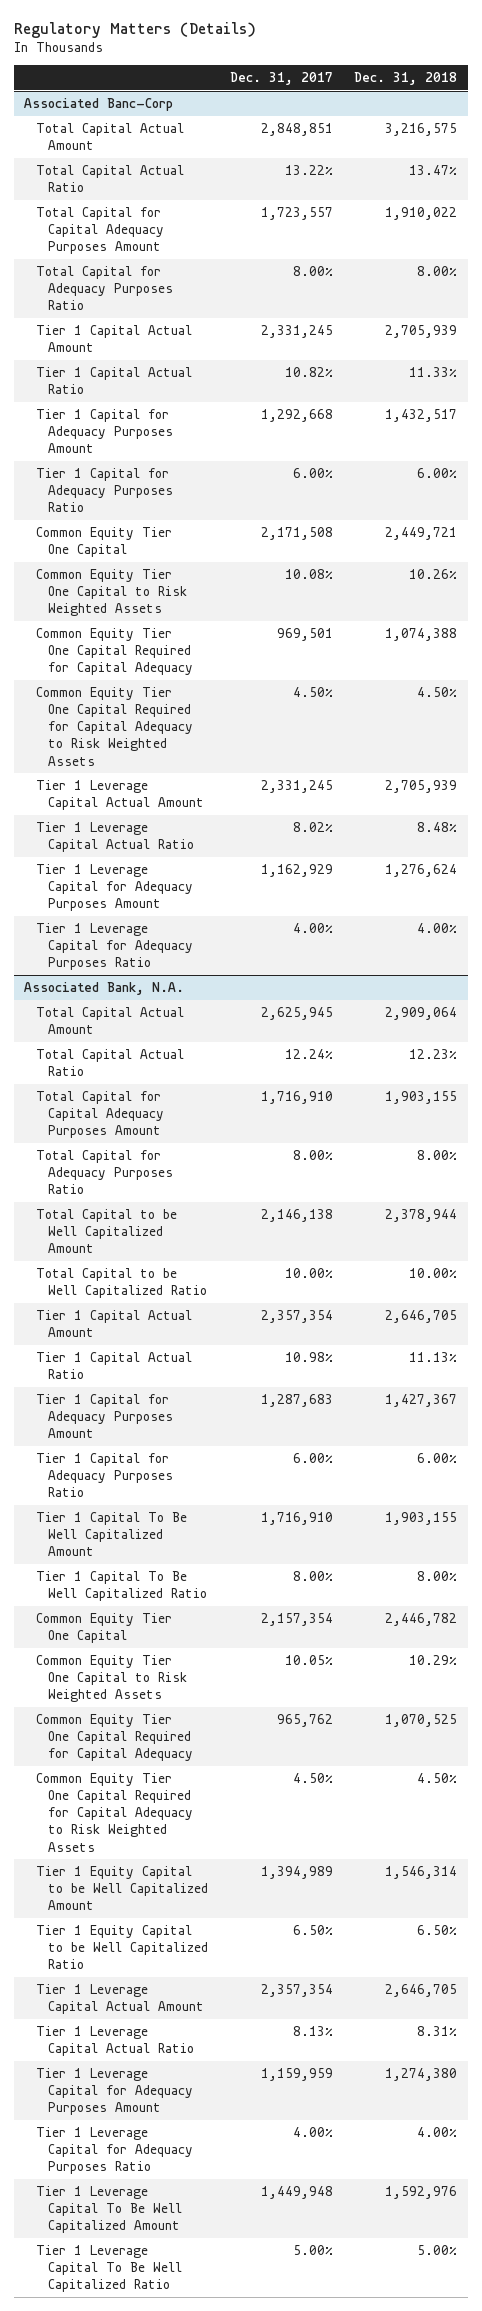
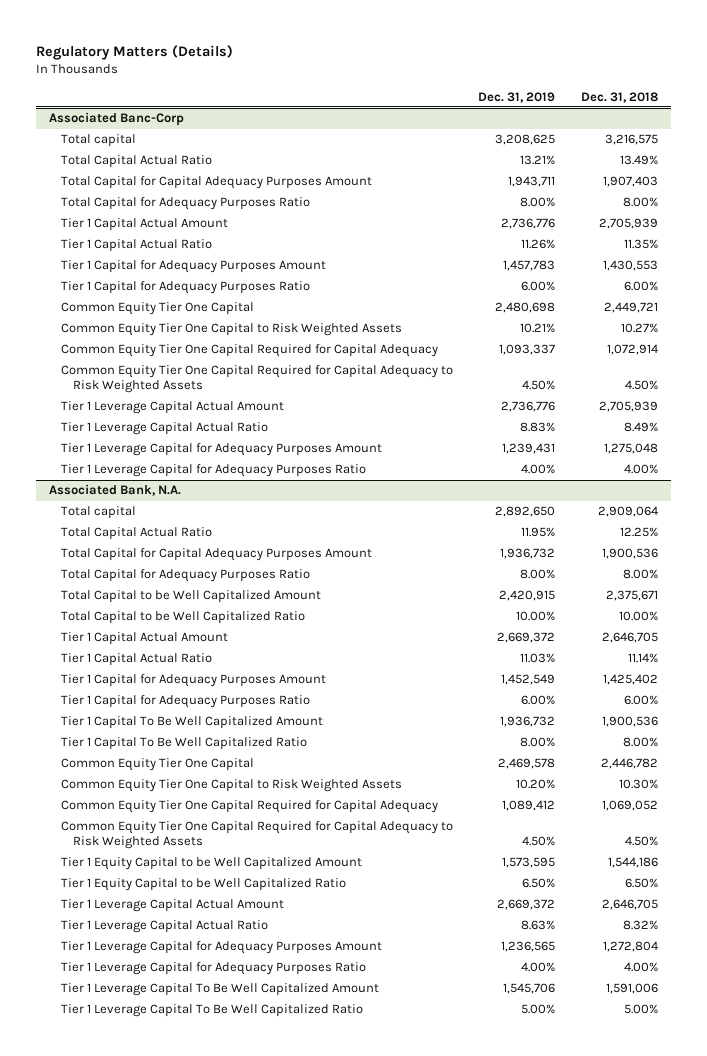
[229,72,333,86] Dec. 31, 2017 -> none
none -> [478,91,556,103] Dec. 31, 2019
[36,122,185,151] Total Capital Actual Amount -> [60,134,136,148] Total capital
[409,164,458,175] 13.47% -> [620,155,659,166] 13.49%
[385,206,458,220] 1,910,022 -> [603,176,659,188] 1,907,403
[409,366,458,377] 11.33% -> [624,239,659,250] 11.35%
[385,408,458,422] 1,432,517 -> [603,260,659,272] 1,430,553
[409,568,458,579] 10.26% -> [621,323,659,334] 10.27%
[385,627,458,641] 1,074,388 -> [607,344,659,356] 1,072,914
[417,821,458,832] 8.48% -> [624,422,659,433] 8.49%
[385,863,458,877] 1,276,624 -> [604,443,659,455] 1,275,048
[36,1006,185,1035] Total Capital Actual Amount -> [60,506,136,520] Total capital
[409,1048,458,1059] 12.23% -> [620,527,659,538] 12.25%
[385,1090,458,1104] 1,903,155 -> [602,548,659,560] 1,900,536
[385,1208,458,1222] 2,378,944 -> [606,590,659,602] 2,375,671
[409,1351,458,1362] 11.13% -> [628,653,659,664] 11.14%
[385,1393,458,1407] 1,427,367 -> [603,674,659,686] 1,425,402
[385,1511,458,1525] 1,903,155 -> [602,716,659,728] 1,900,536
[409,1654,458,1665] 10.29% -> [619,779,659,790] 10.30%
[385,1713,458,1727] 1,070,525 -> [602,800,659,812] 1,069,052
[385,1865,458,1879] 1,546,314 -> [608,857,659,869] 1,544,186
[417,2025,458,2036] 8.31% -> [623,920,659,931] 8.32%
[385,2067,458,2081] 1,274,380 -> [603,941,659,953] 1,272,804
[385,2185,458,2199] 1,592,976 -> [606,983,659,995] 1,591,006

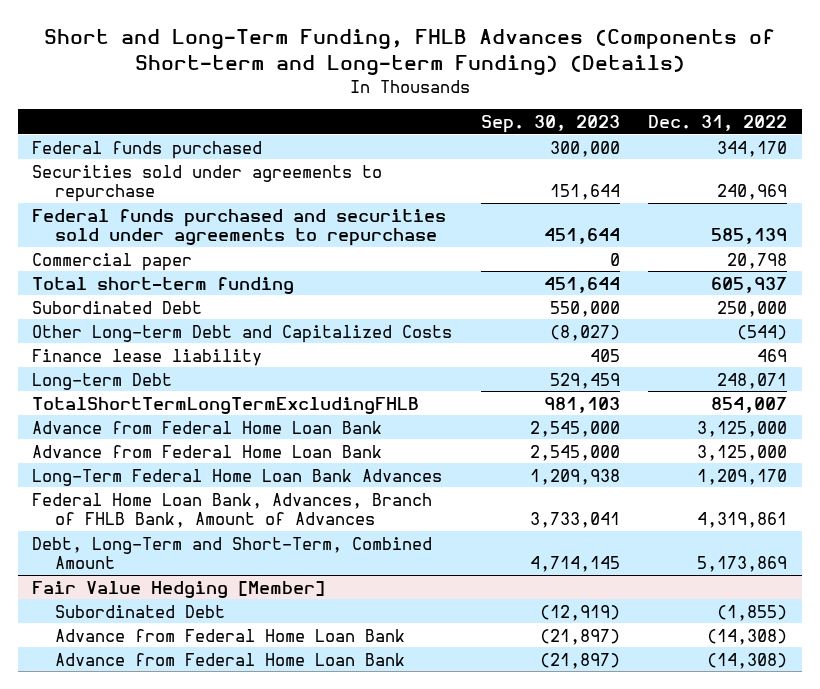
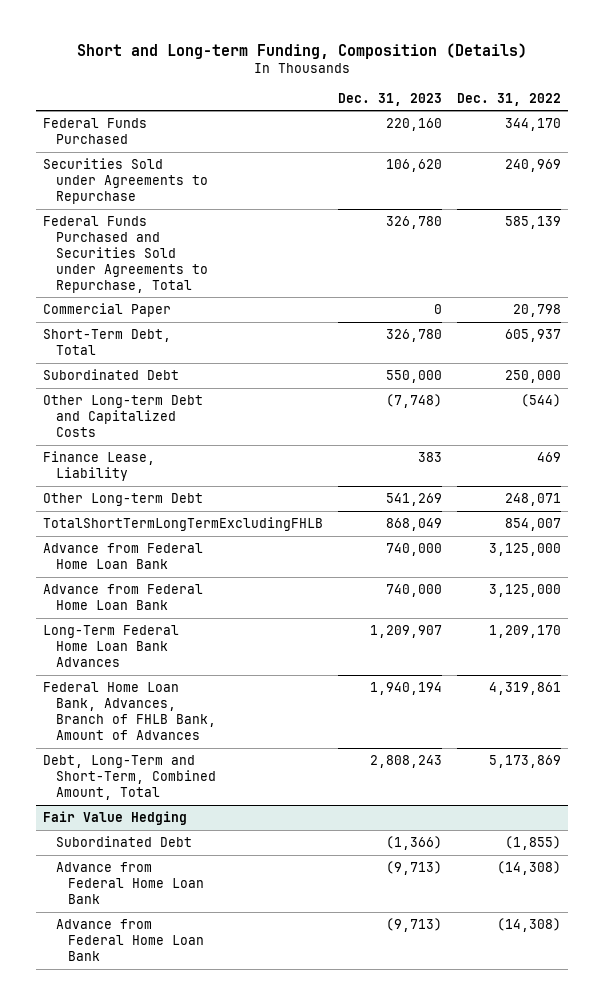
[43,29,775,75] Short and Long-Term Funding, FHLB Advances (Components of Short-term and Long-term Funding) (Details) -> [77,42,528,59] Short and Long-term Funding, Composition (Details)
[480,114,620,133] Sep. 30, 2023 -> none
none -> [338,92,443,106] Dec. 31, 2023
[32,140,263,159] Federal funds purchased -> [43,118,148,144] Federal Funds Purchased
[32,164,383,203] Securities sold under agreements to repurchase -> [43,158,208,204] Securities Sold under Agreements to Repurchase
[32,208,447,247] Federal funds purchased and securities sold under agreements to repurchase -> [43,216,208,293] Federal Funds Purchased and Securities Sold under Agreements to Repurchase, Total
[32,252,193,271] Commercial paper -> [43,303,172,318] Commercial Paper
[32,276,295,294] Total short-term funding -> [43,329,172,355] Short-Term Debt, Total
[32,348,263,366] Finance lease liability -> [43,451,156,481] Finance Lease, Liability
[32,372,173,390] Long-term Debt -> [43,493,204,507] Other Long-term Debt
[32,536,433,570] Debt, Long-Term and Short-Term, Combined Amount -> [43,755,216,800] Debt, Long-Term and Short-Term, Combined Amount, Total
[32,580,326,598] Fair Value Hedging [Member] -> [43,811,188,826] Fair Value Hedging

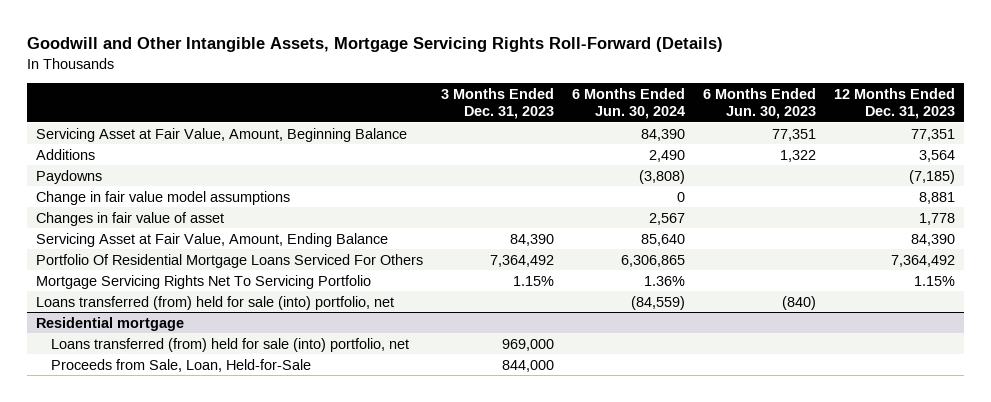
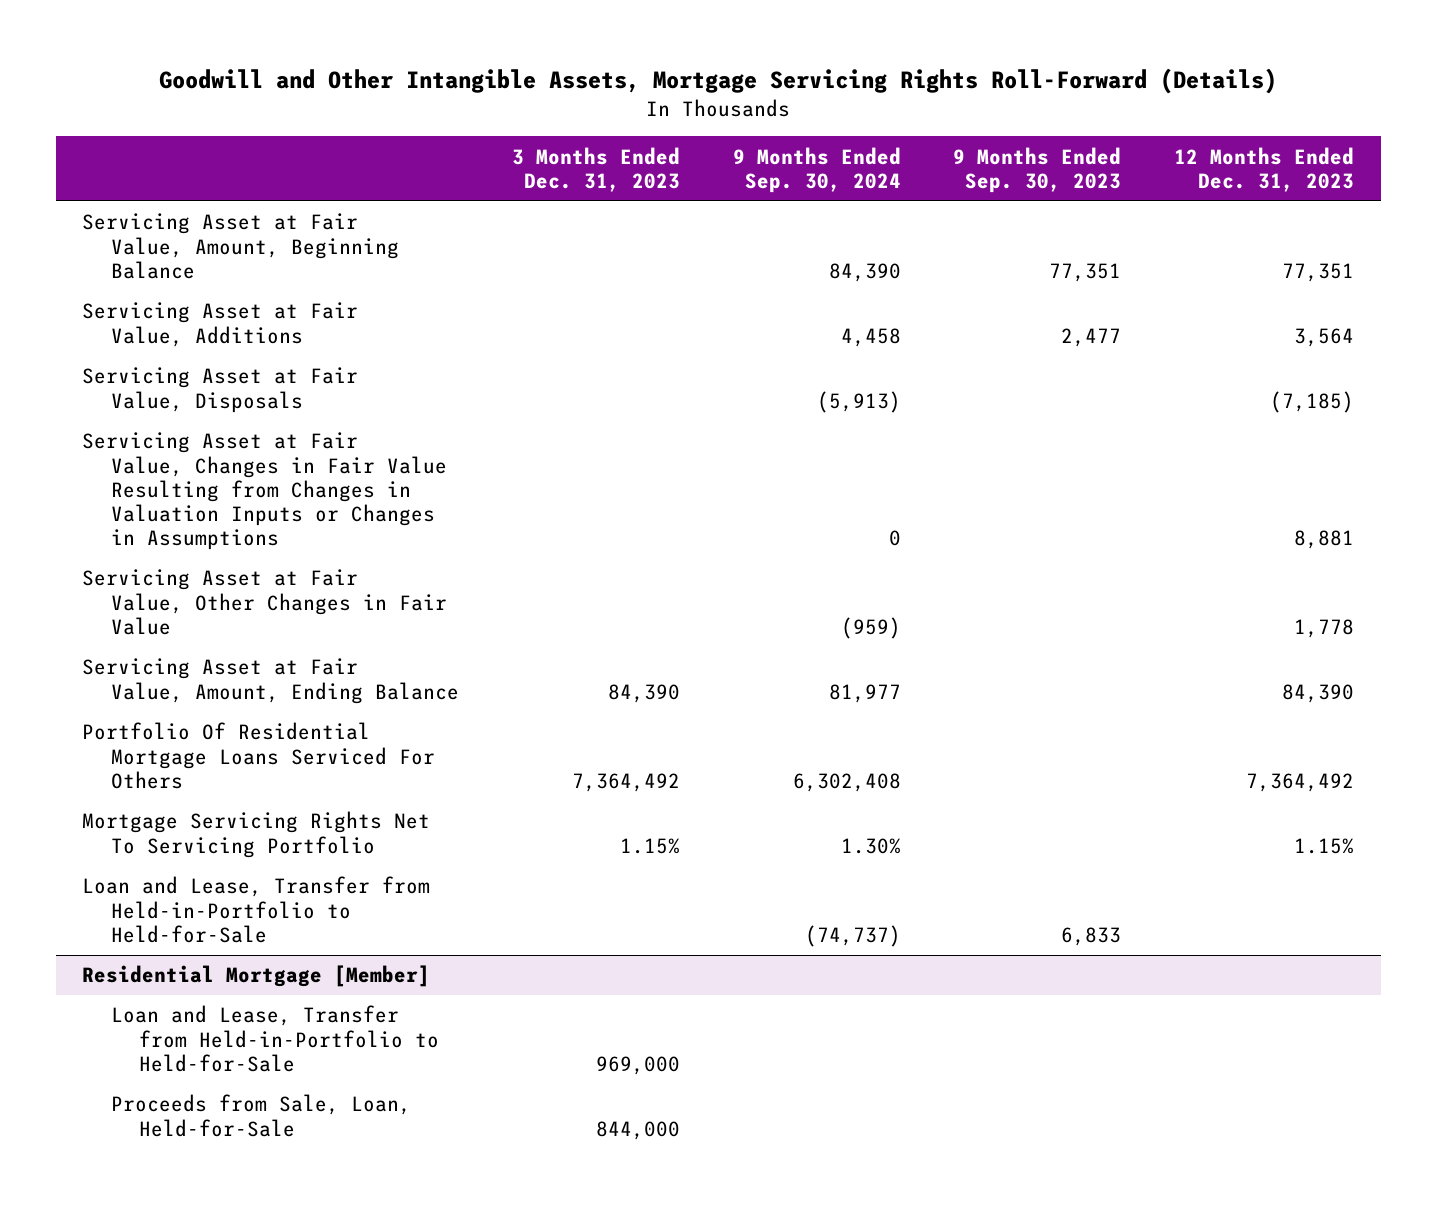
[571,87,685,119] 6 Months Ended Jun. 30, 2024 -> none
[702,87,816,119] 6 Months Ended Jun. 30, 2023 -> none
none -> [732,146,901,193] 9 Months Ended Sep. 30, 2024
none -> [953,146,1122,193] 9 Months Ended Sep. 30, 2023
[36,148,96,160] Additions -> [82,302,359,347] Servicing Asset at Fair Value, Additions
[36,169,103,184] Paydowns -> [82,367,359,413] Servicing Asset at Fair Value, Disposals
[36,190,291,205] Change in fair value model assumptions -> [82,432,447,551] Servicing Asset at Fair Value, Changes in Fair Value Resulting from Changes in Valuation Inputs or Changes in Assumptions
[36,211,225,226] Changes in fair value of asset -> [82,569,447,635] Servicing Asset at Fair Value, Other Changes in Fair Value
[36,295,395,310] Loans transferred (from) held for sale (into) portfolio, net -> [82,876,431,943] Loan and Lease, Transfer from Held-in-Portfolio to Held-for-Sale
[36,316,185,331] Residential mortgage -> [82,965,431,988] Residential Mortgage [Member]
[50,337,409,352] Loans transferred (from) held for sale (into) portfolio, net -> [110,1005,440,1072] Loan and Lease, Transfer from Held-in-Portfolio to Held-for-Sale

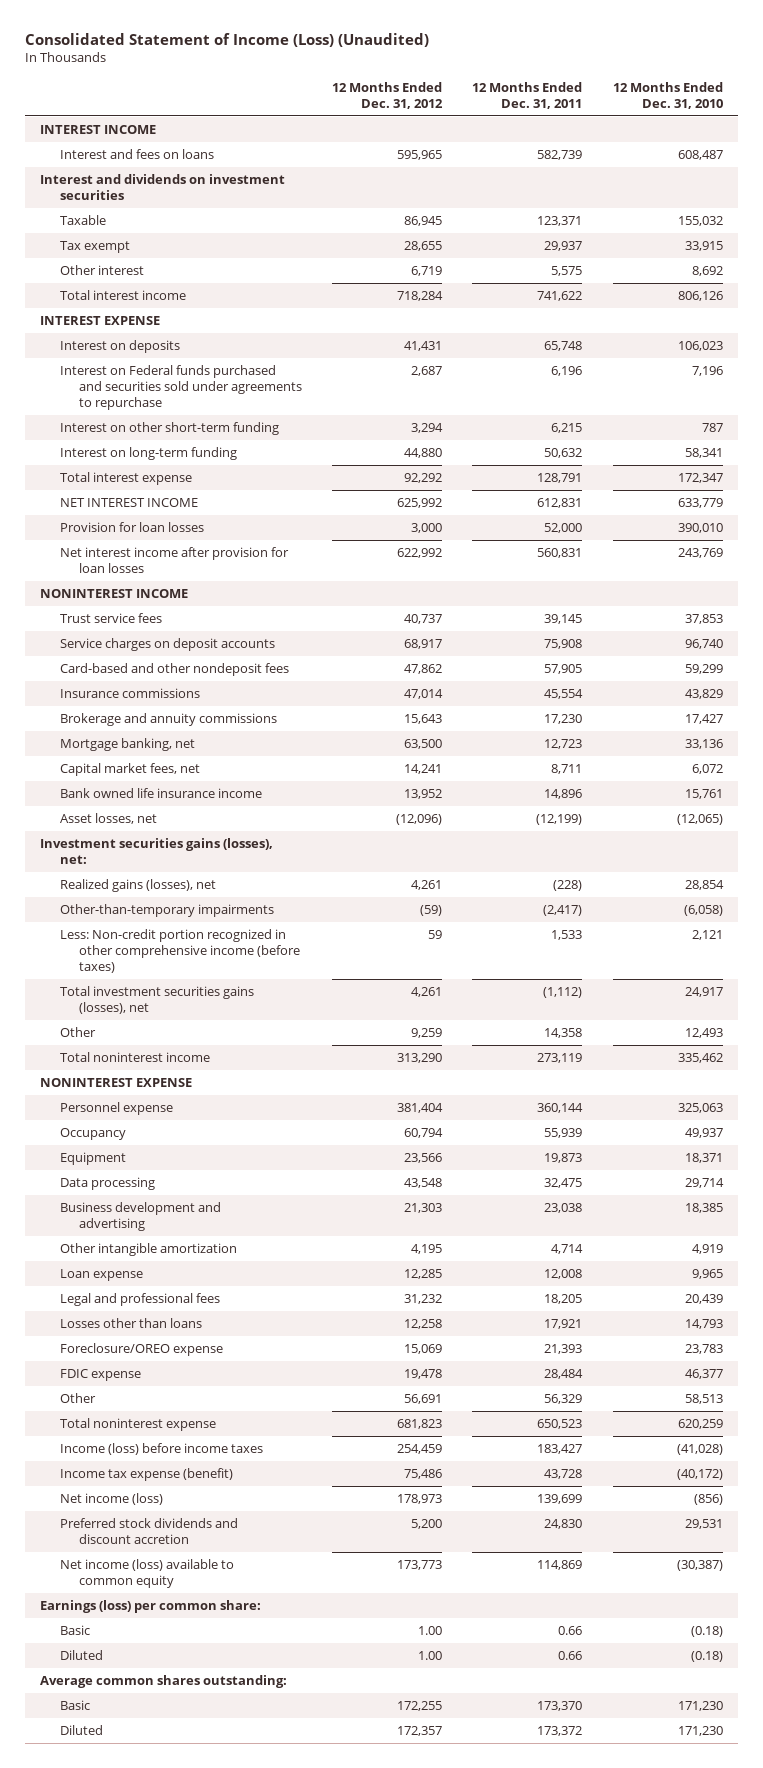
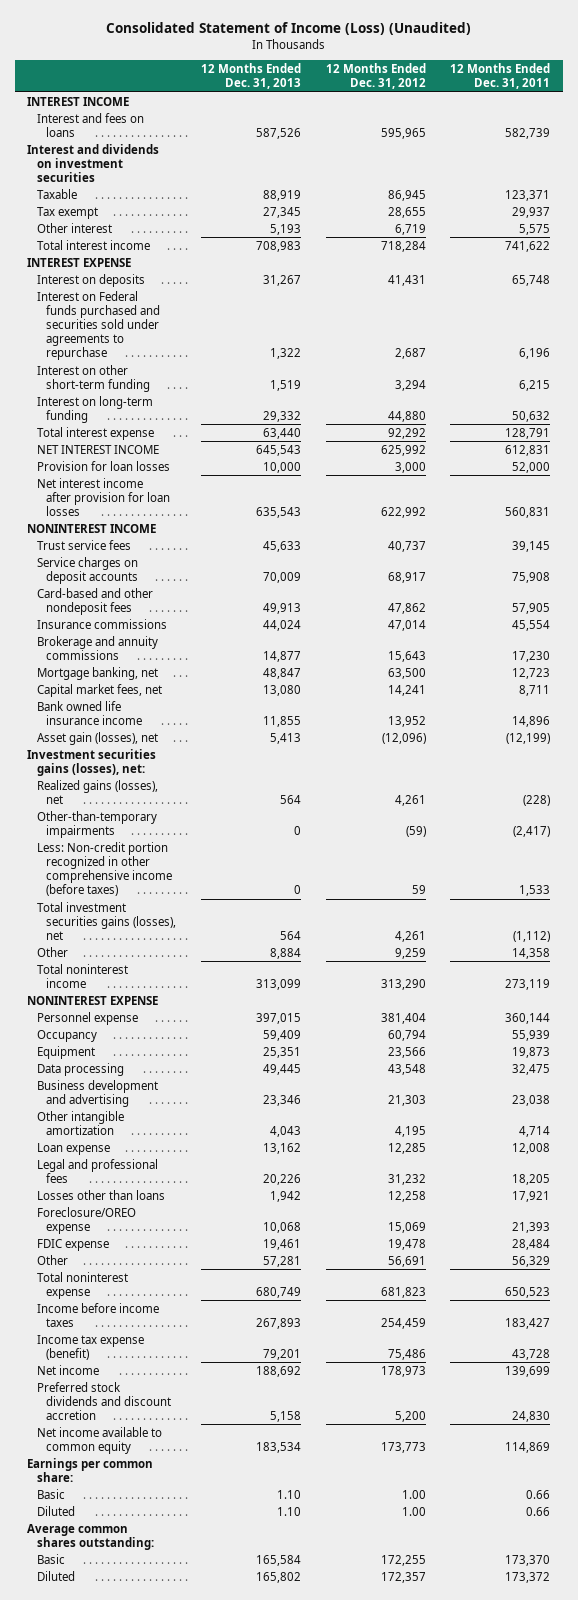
[612,82,723,110] 12 Months Ended Dec. 31, 2010 -> none
none -> [200,63,301,90] 12 Months Ended Dec. 31, 2013
[59,812,157,824] Asset losses, net -> [36,731,158,745] Asset gain (losses), net
[59,1442,263,1455] Income (loss) before income taxes -> [36,1302,159,1327] Income before income taxes
[59,1492,163,1505] Net income (loss) -> [36,1364,99,1375] Net income
[59,1558,234,1588] Net income (loss) available to common equity -> [36,1426,162,1454] Net income available to common equity
[40,1599,262,1613] Earnings (loss) per common share: -> [27,1457,154,1482] Earnings per common share:

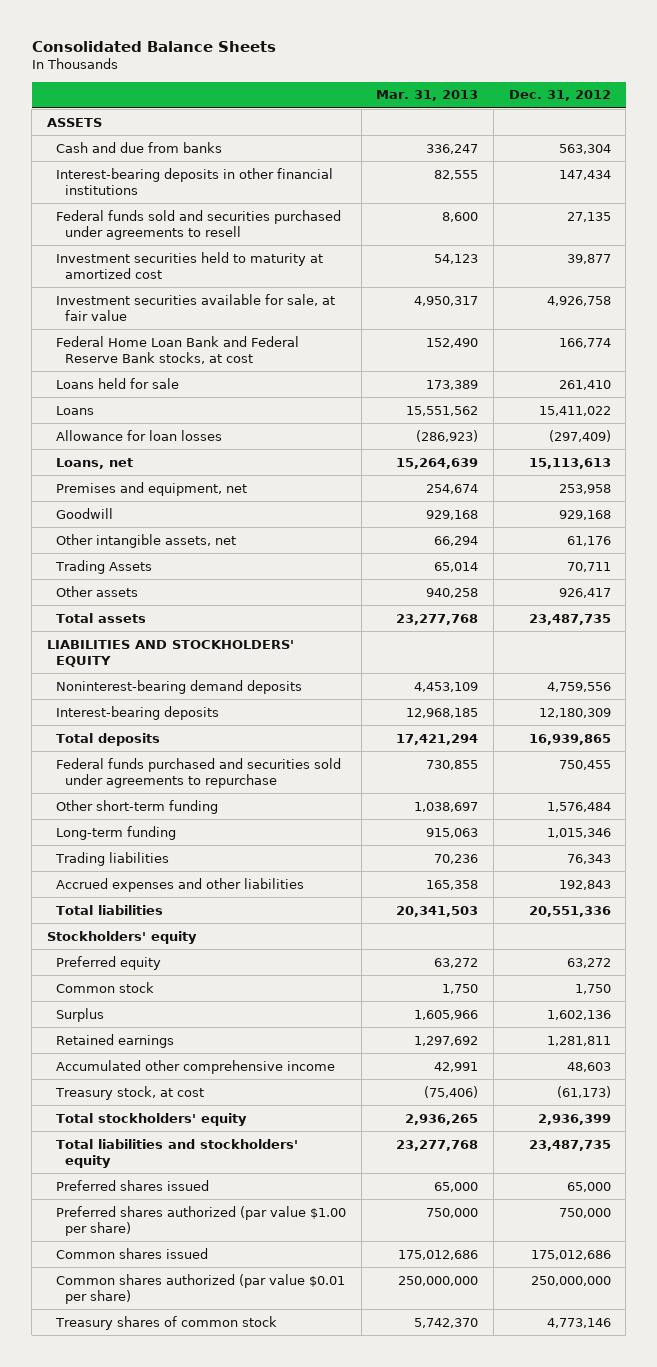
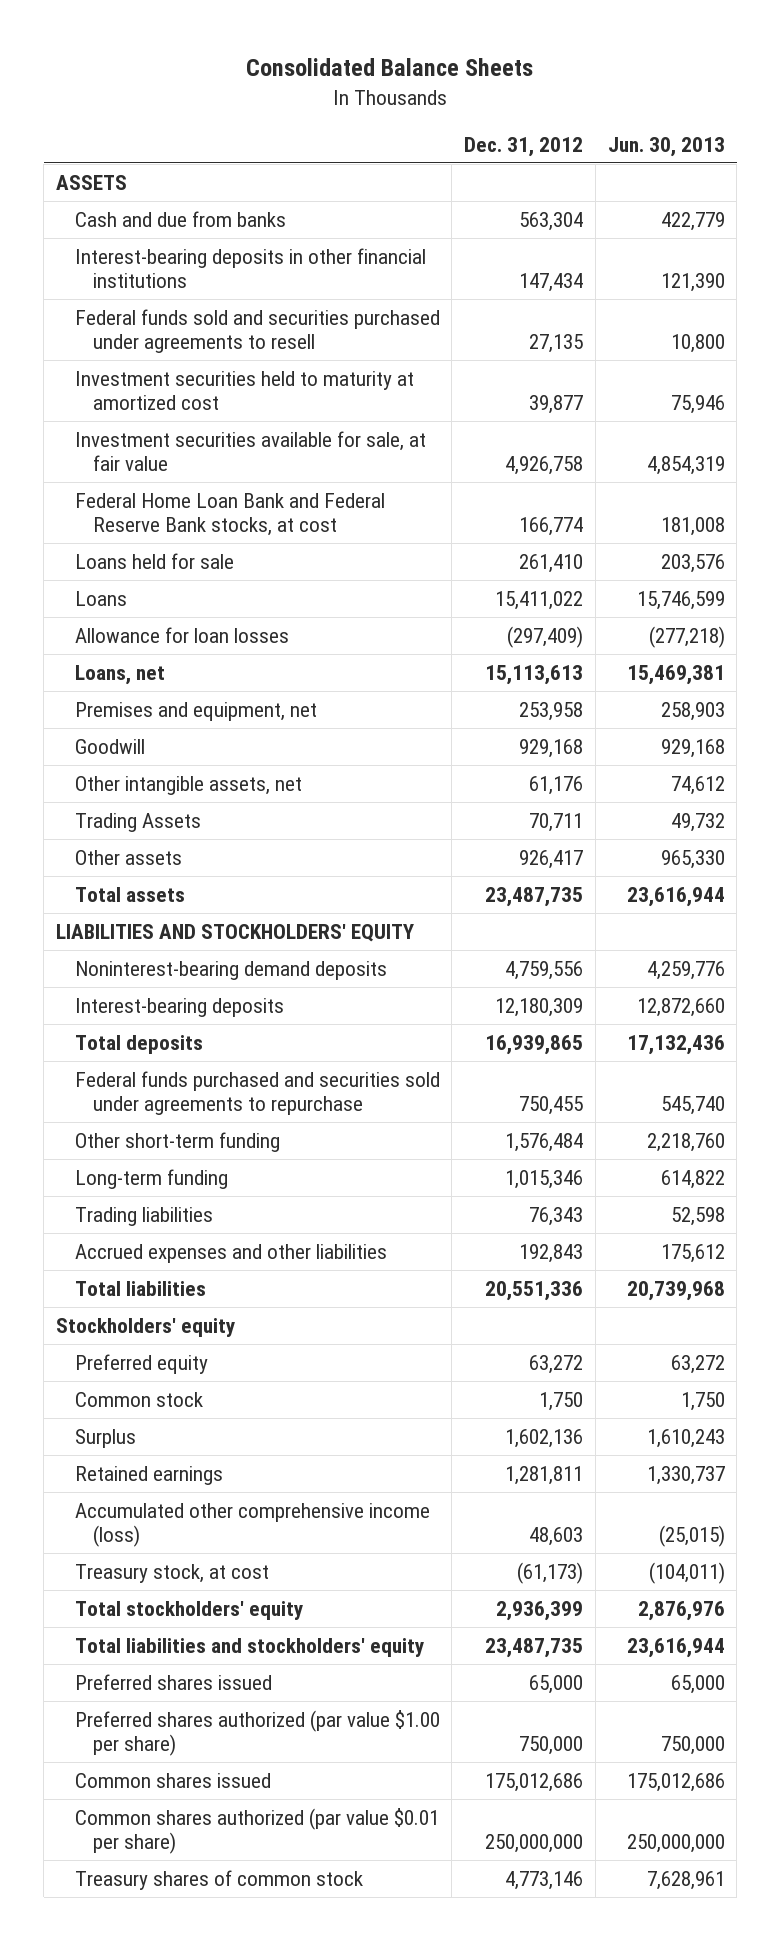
[376,90,479,102] Mar. 31, 2013 -> none
none -> [607,136,725,157] Jun. 30, 2013
[56,1059,336,1074] Accumulated other comprehensive income -> [74,1502,430,1548] Accumulated other comprehensive income (loss)

